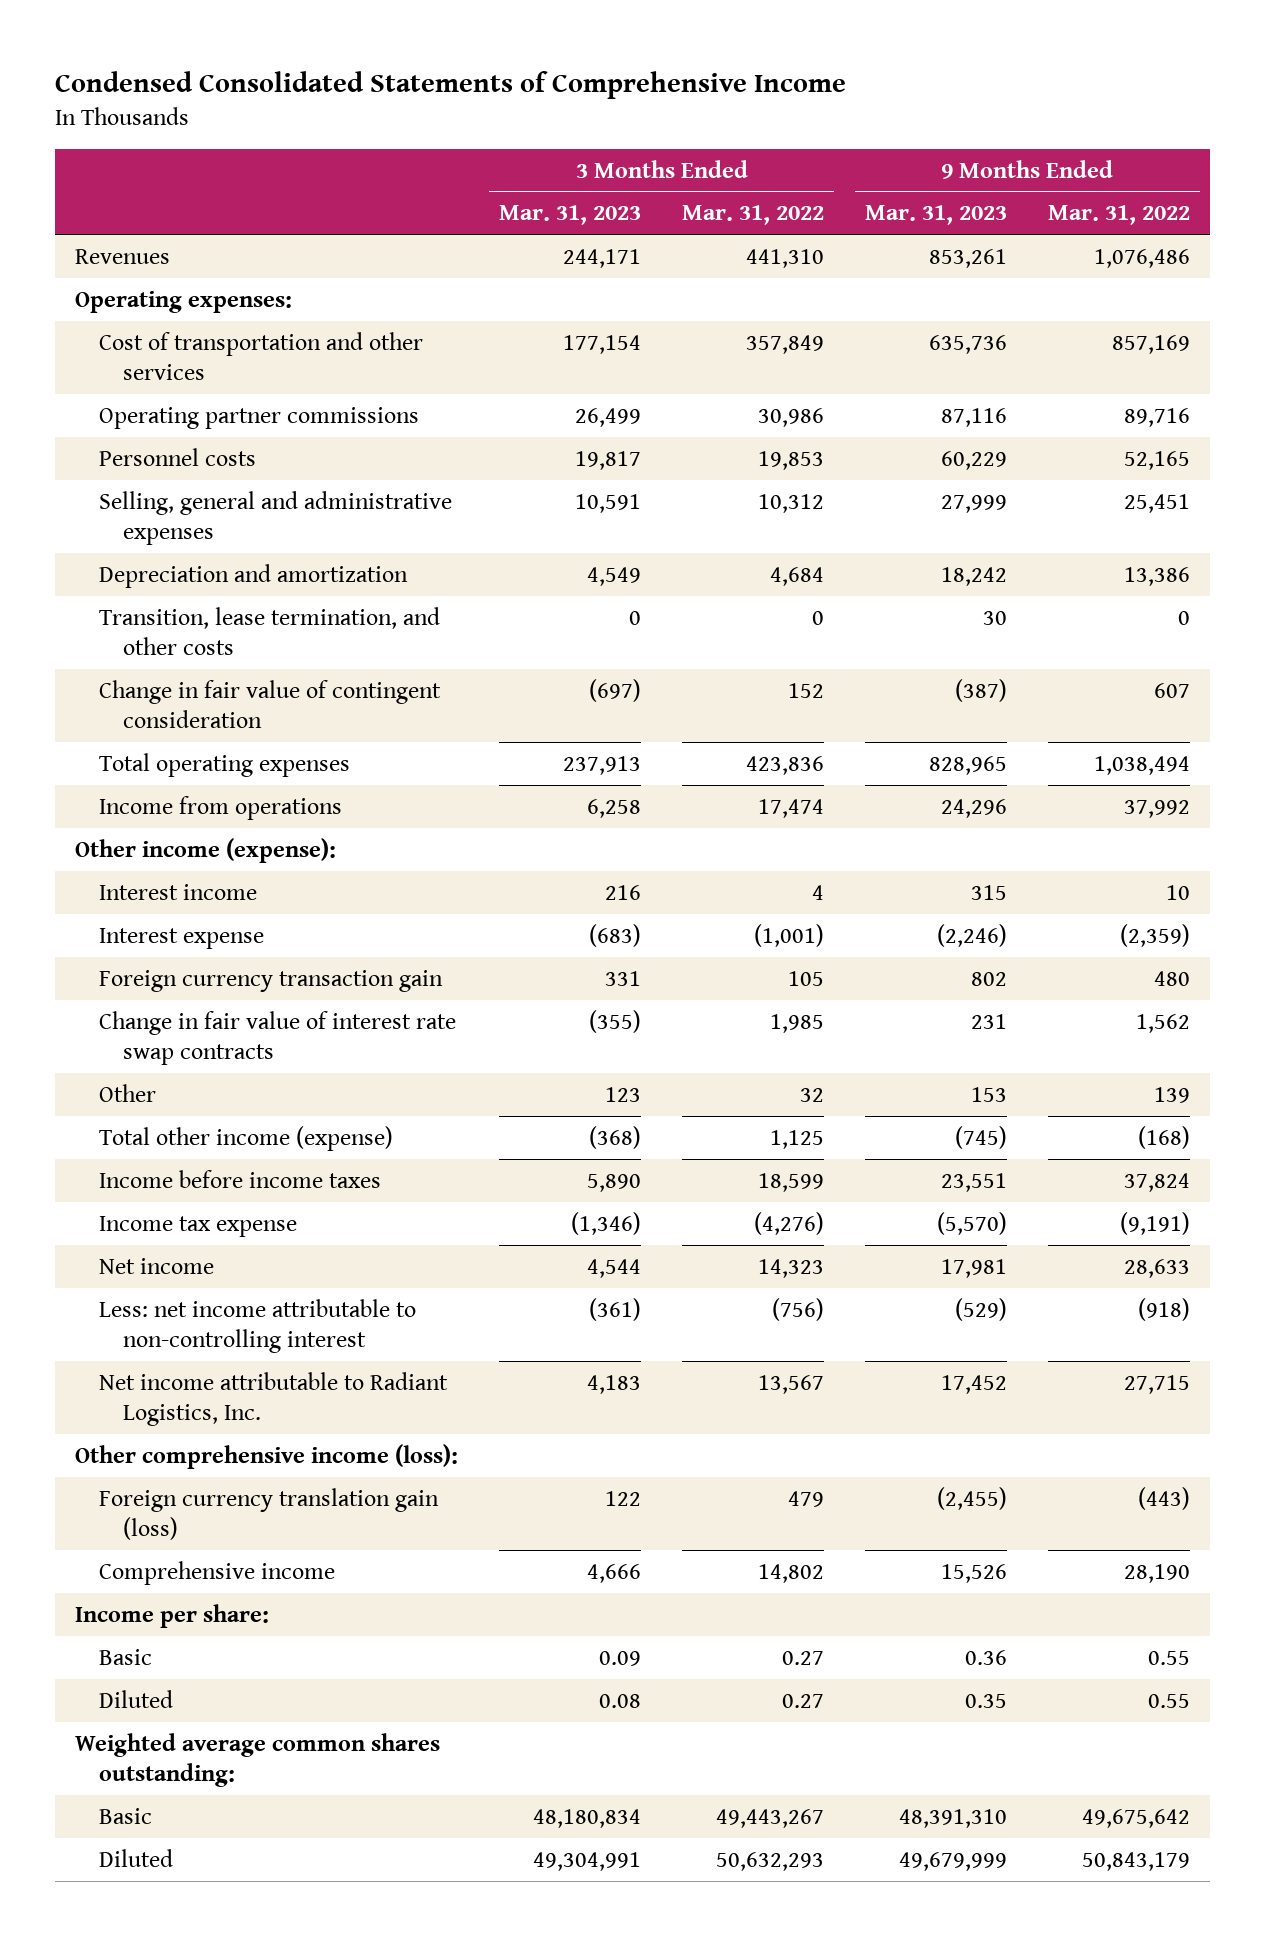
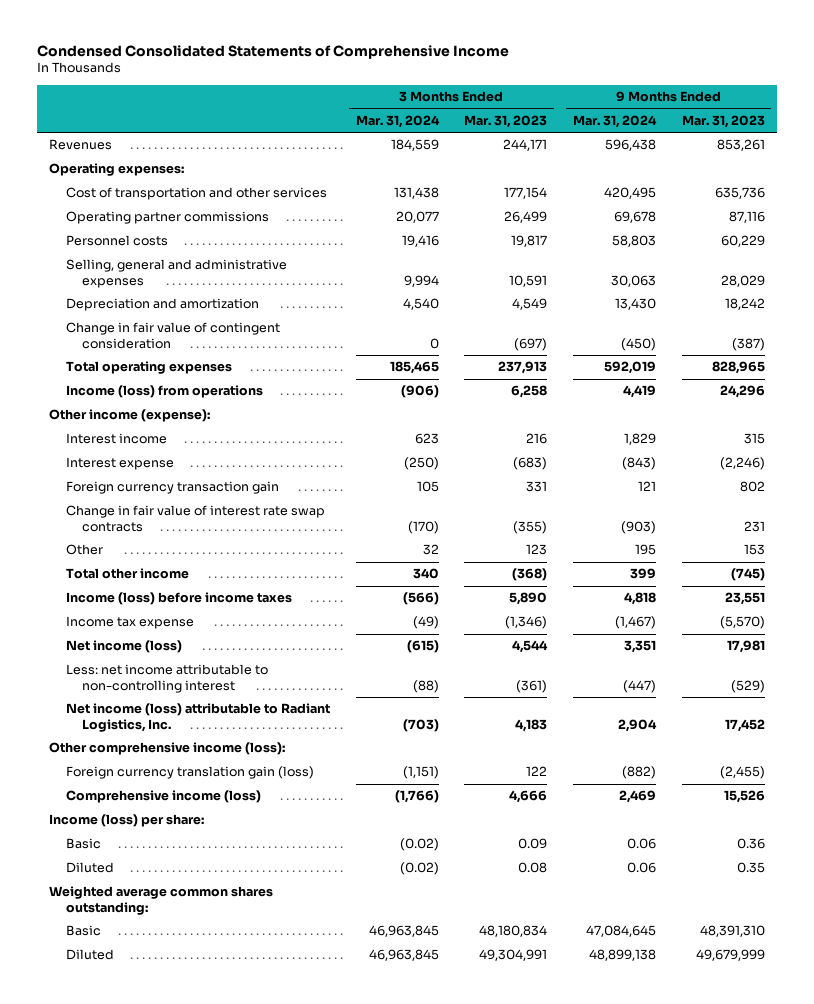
[682,205,825,226] Mar. 31, 2022 -> none
[1047,205,1190,226] Mar. 31, 2022 -> none
none -> [355,114,440,128] Mar. 31, 2024
none -> [572,114,657,128] Mar. 31, 2024
[940,494,1007,513] 27,999 -> [720,274,765,287] 28,029
[99,606,441,655] Transition, lease termination, and other costs -> none
[99,795,343,820] Income from operations -> [65,385,263,399] Income (loss) from operations
[99,1125,394,1151] Total other income (expense) -> [65,568,189,580] Total other income
[99,1169,382,1188] Income before income taxes -> [65,592,292,606] Income (loss) before income taxes
[99,1257,215,1274] Net income -> [65,640,182,654] Net income (loss)
[99,1371,449,1426] Net income attributable to Radiant Logistics, Inc. -> [65,703,330,732] Net income (loss) attributable to Radiant Logistics, Inc.
[99,1560,336,1585] Comprehensive income -> [65,790,261,804] Comprehensive income (loss)
[75,1603,270,1628] Income per share: -> [49,814,205,828] Income (loss) per share:

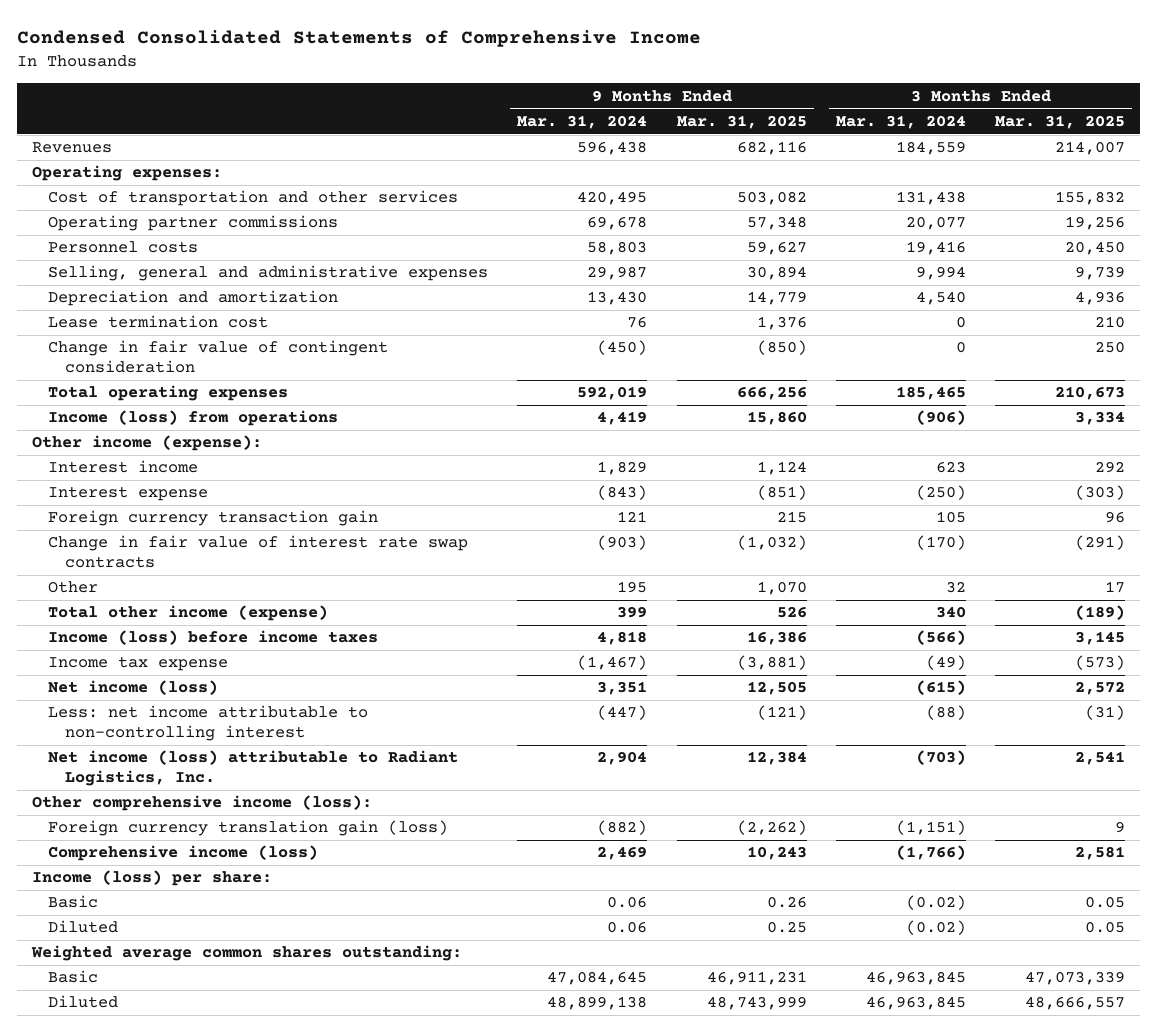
[464,114,548,128] Mar. 31, 2023 -> none
[681,114,765,128] Mar. 31, 2023 -> none
none -> [676,114,807,129] Mar. 31, 2025
none -> [995,114,1126,129] Mar. 31, 2025
[610,274,656,287] 30,063 -> [587,266,648,281] 29,987
none -> [48,315,269,329] Lease termination cost
[65,568,189,580] Total other income -> [48,605,329,622] Total other income (expense)

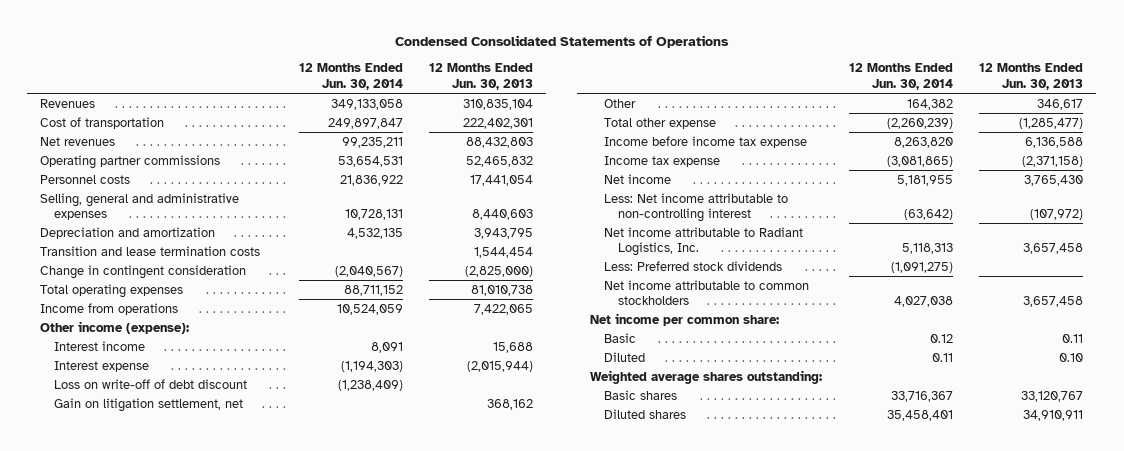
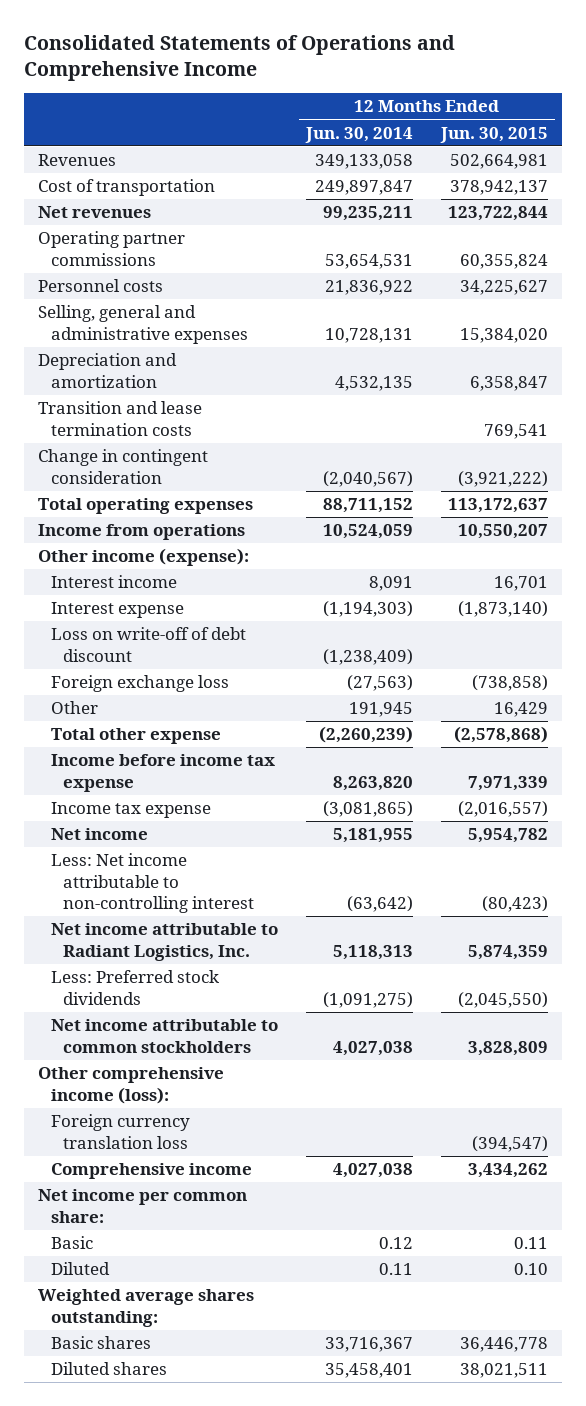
[394,35,729,49] Condensed Consolidated Statements of Operations -> [24,35,456,82] Consolidated Statements of Operations and Comprehensive Income
[429,63,534,90] 12 Months Ended Jun. 30, 2013 -> none
none -> [439,126,548,143] Jun. 30, 2015
[54,397,244,412] Gain on litigation settlement, net -> none
none -> [50,675,229,693] Foreign exchange loss
[906,98,953,110] 164,382 -> [348,702,413,718] 191,945
none -> [38,1067,225,1104] Other comprehensive income (loss):
none -> [50,1114,190,1149] Foreign currency translation loss
none -> [50,1163,252,1180] Comprehensive income

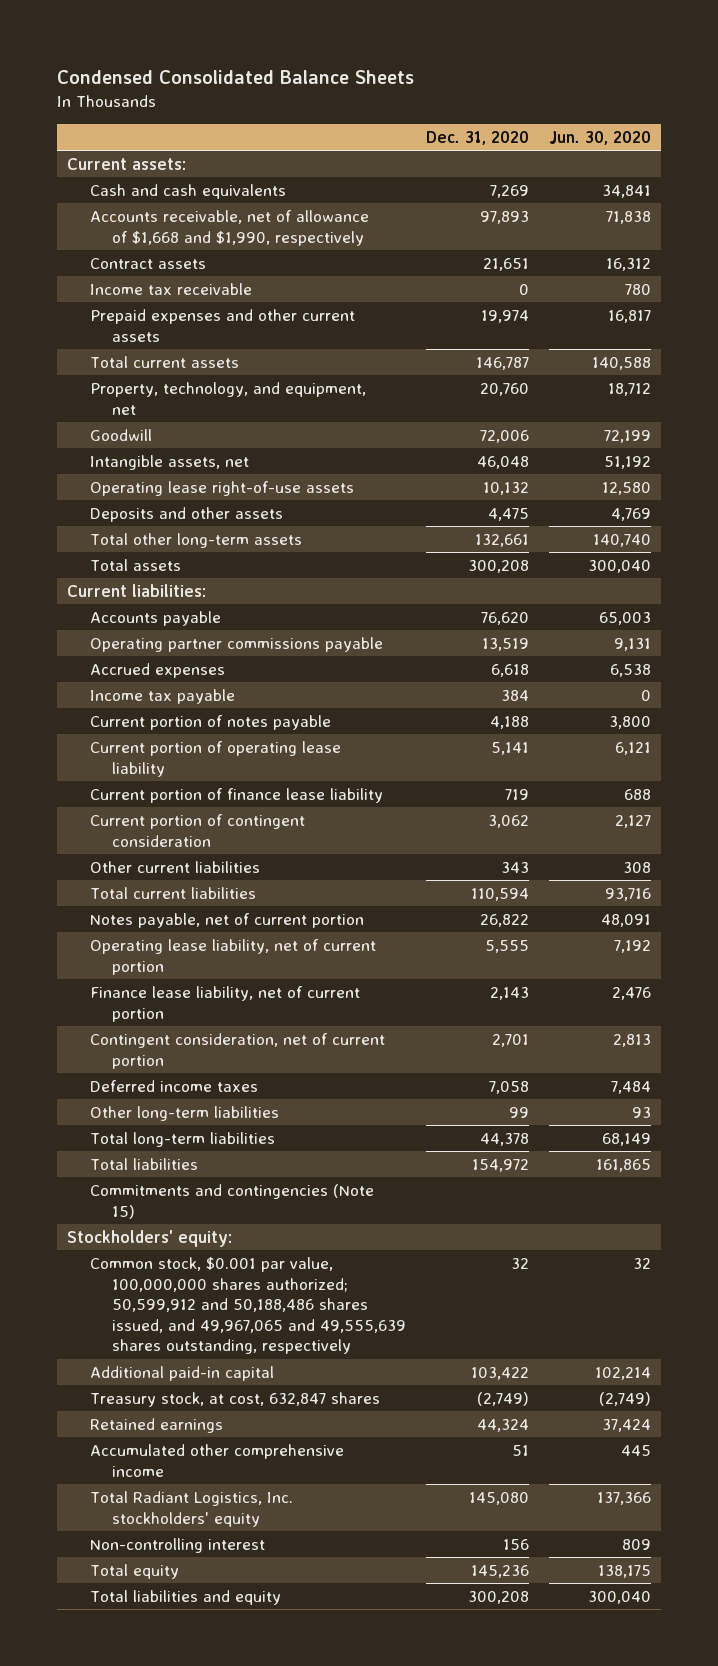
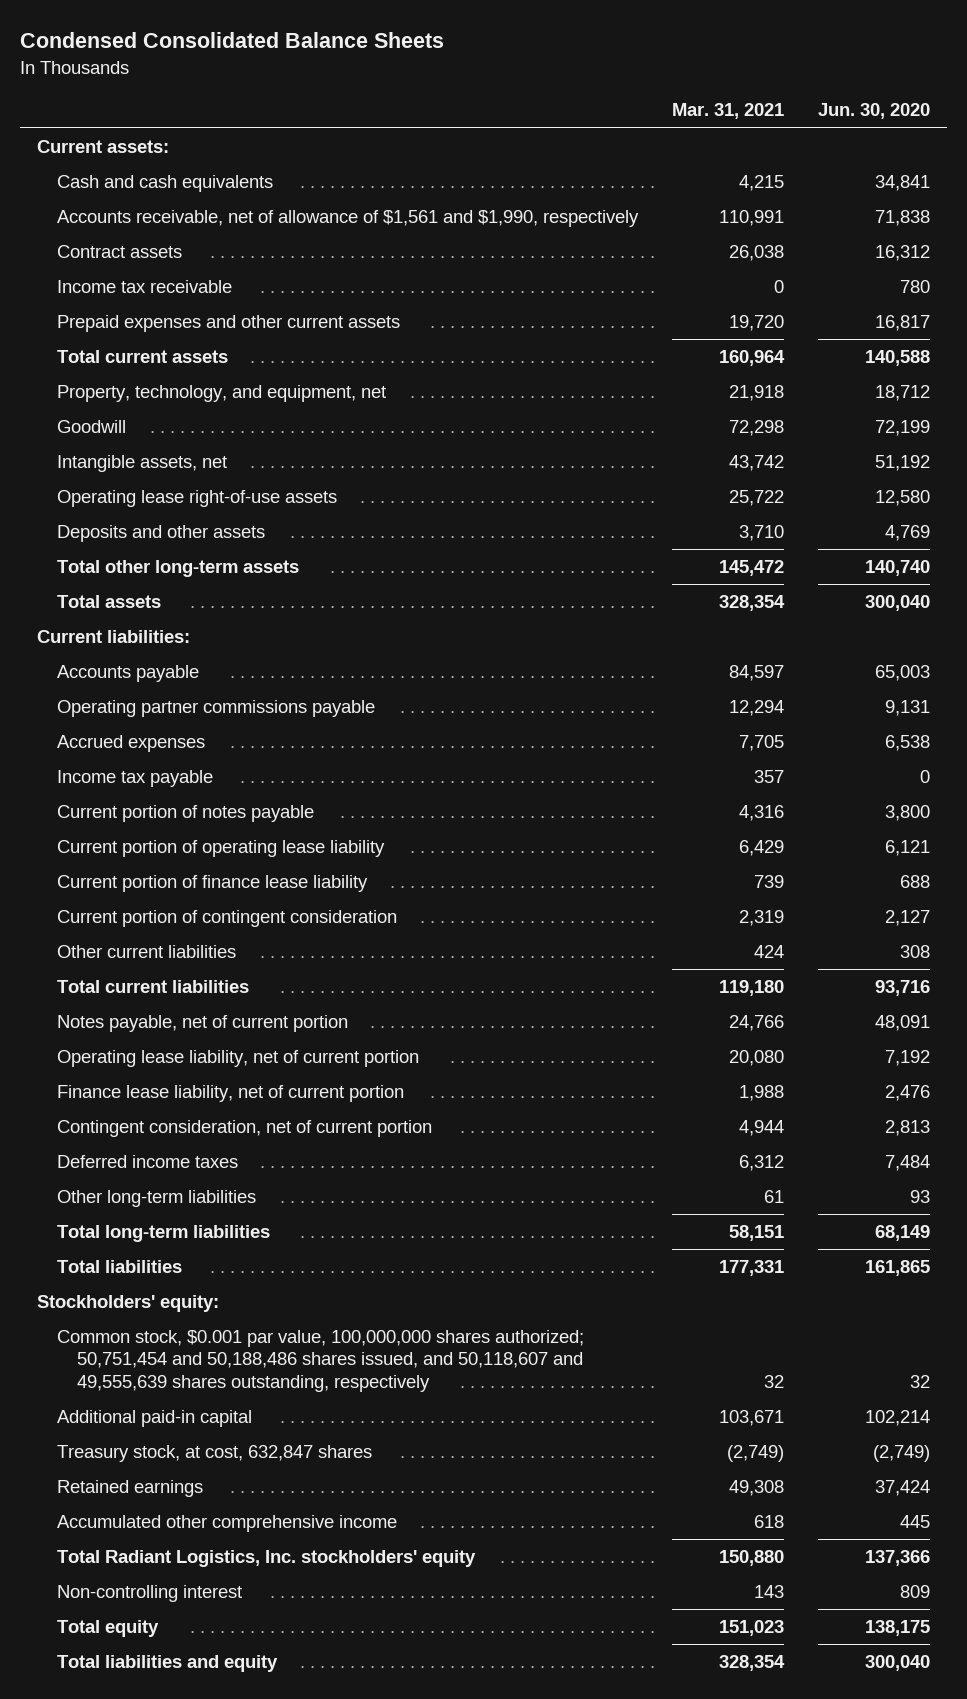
[425,130,529,145] Dec. 31, 2020 -> none
none -> [671,103,784,120] Mar. 31, 2021
[89,210,369,246] Accounts receivable, net of allowance of $1,668 and $1,990, respectively -> [56,210,639,228] Accounts receivable, net of allowance of $1,561 and $1,990, respectively
[89,1184,374,1219] Commitments and contingencies (Note 15) -> none
[89,1257,406,1355] Common stock, $0.001 par value, 100,000,000 shares authorized; 50,599,912 and 50,188,486 shares issued, and 49,967,065 and 49,555,639 shares outstanding, respectively -> [56,1330,584,1392] Common stock, $0.001 par value, 100,000,000 shares authorized; 50,751,454 and 50,188,486 shares issued, and 50,118,607 and 49,555,639 shares outstanding, respectively

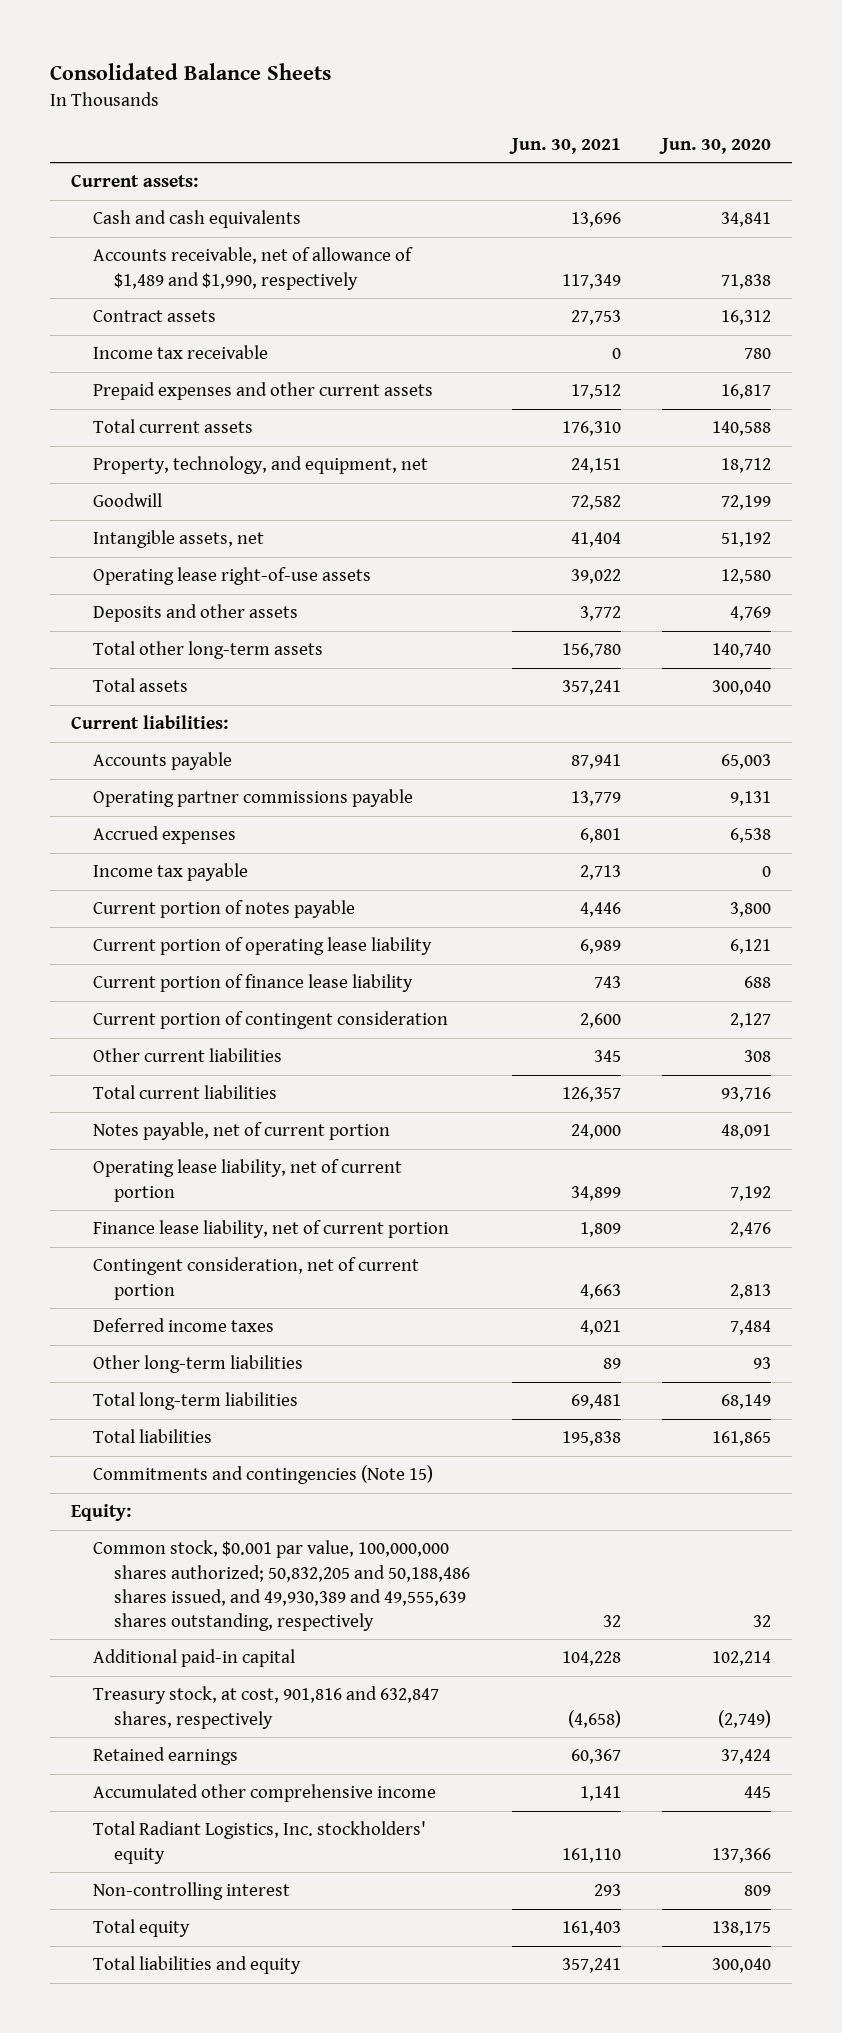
[19,32,444,49] Condensed Consolidated Balance Sheets -> [50,63,332,81] Consolidated Balance Sheets
[671,103,784,120] Mar. 31, 2021 -> none
none -> [508,137,621,154] Jun. 30, 2021
[56,210,639,228] Accounts receivable, net of allowance of $1,561 and $1,990, respectively -> [92,247,413,290] Accounts receivable, net of allowance of $1,489 and $1,990, respectively
none -> [92,1465,433,1485] Commitments and contingencies (Note 15)
[36,1295,219,1313] Stockholders' equity: -> [70,1504,131,1522] Equity:
[56,1330,584,1392] Common stock, $0.001 par value, 100,000,000 shares authorized; 50,751,454 and 50,188,486 shares issued, and 50,118,607 and 49,555,639 shares outstanding, respectively -> [92,1540,471,1631] Common stock, $0.001 par value, 100,000,000 shares authorized; 50,832,205 and 50,188,486 shares issued, and 49,930,389 and 49,555,639 shares outstanding, respectively
[56,1445,372,1463] Treasury stock, at cost, 632,847 shares -> [92,1686,439,1729] Treasury stock, at cost, 901,816 and 632,847 shares, respectively

